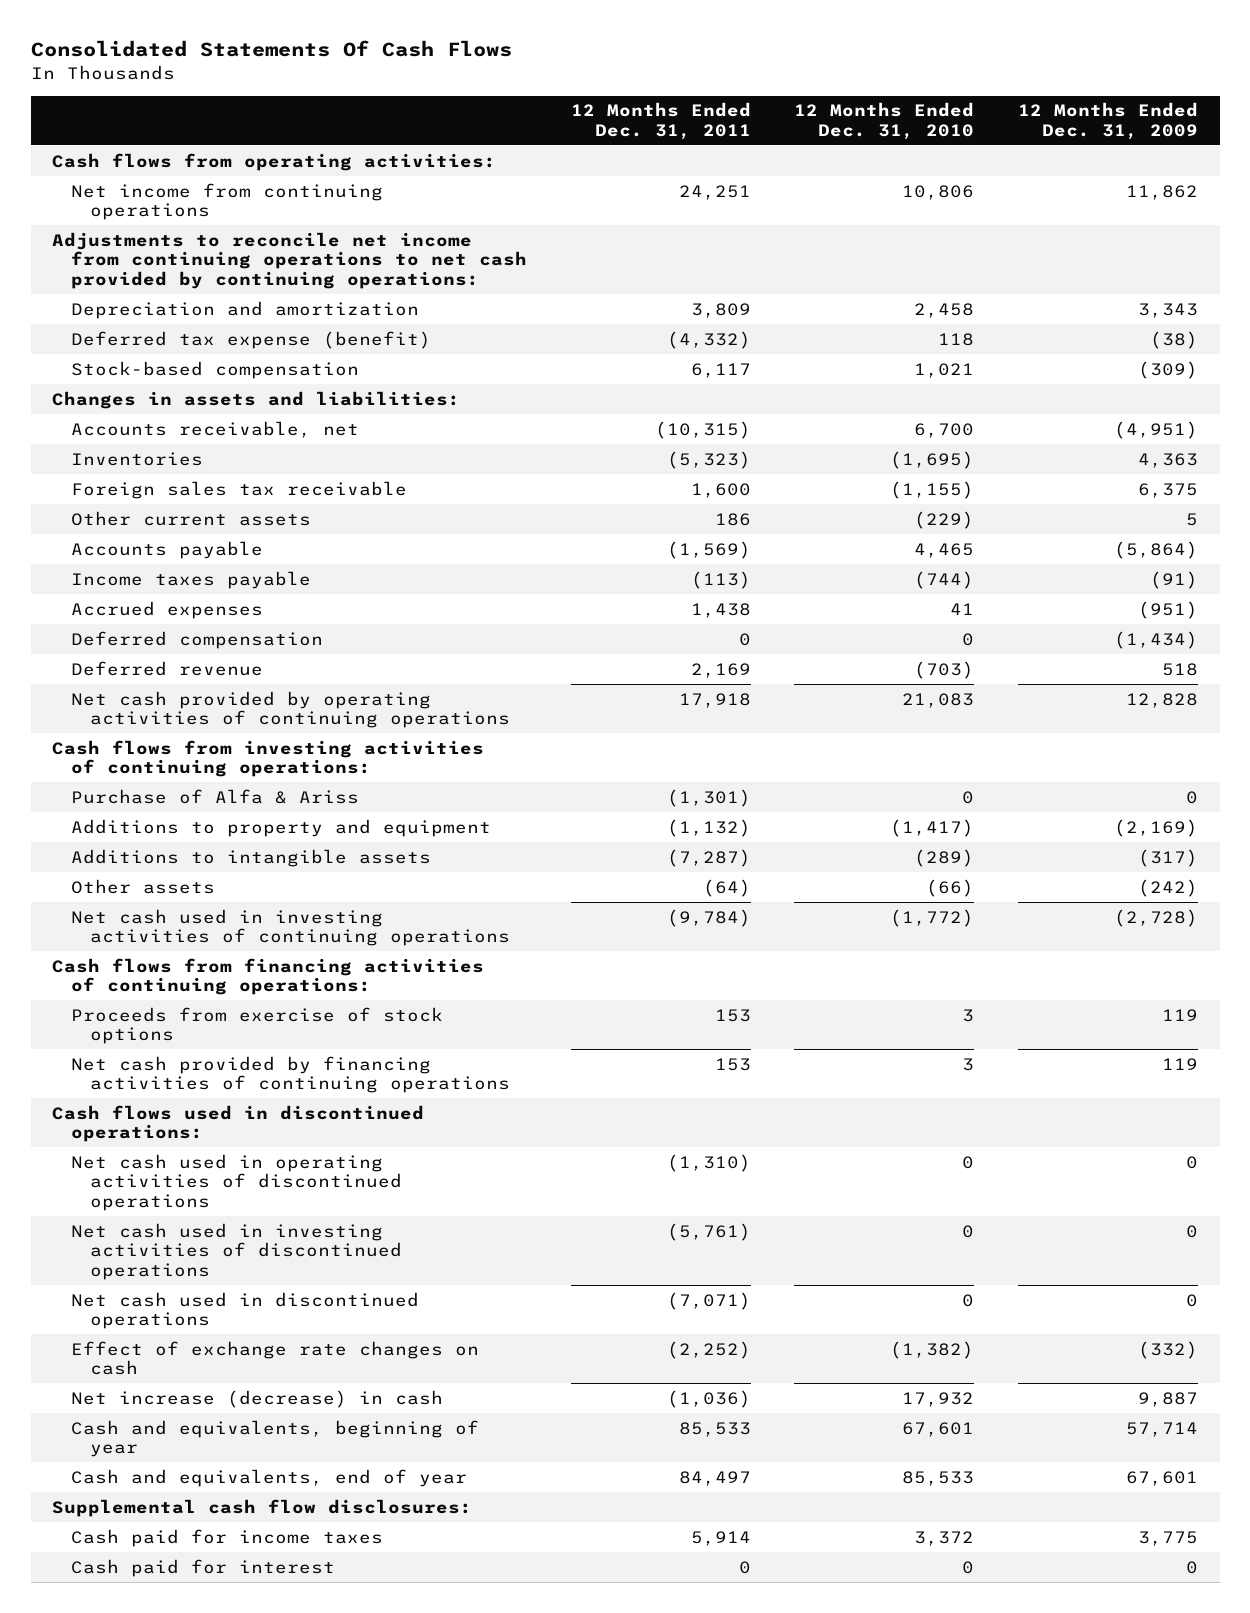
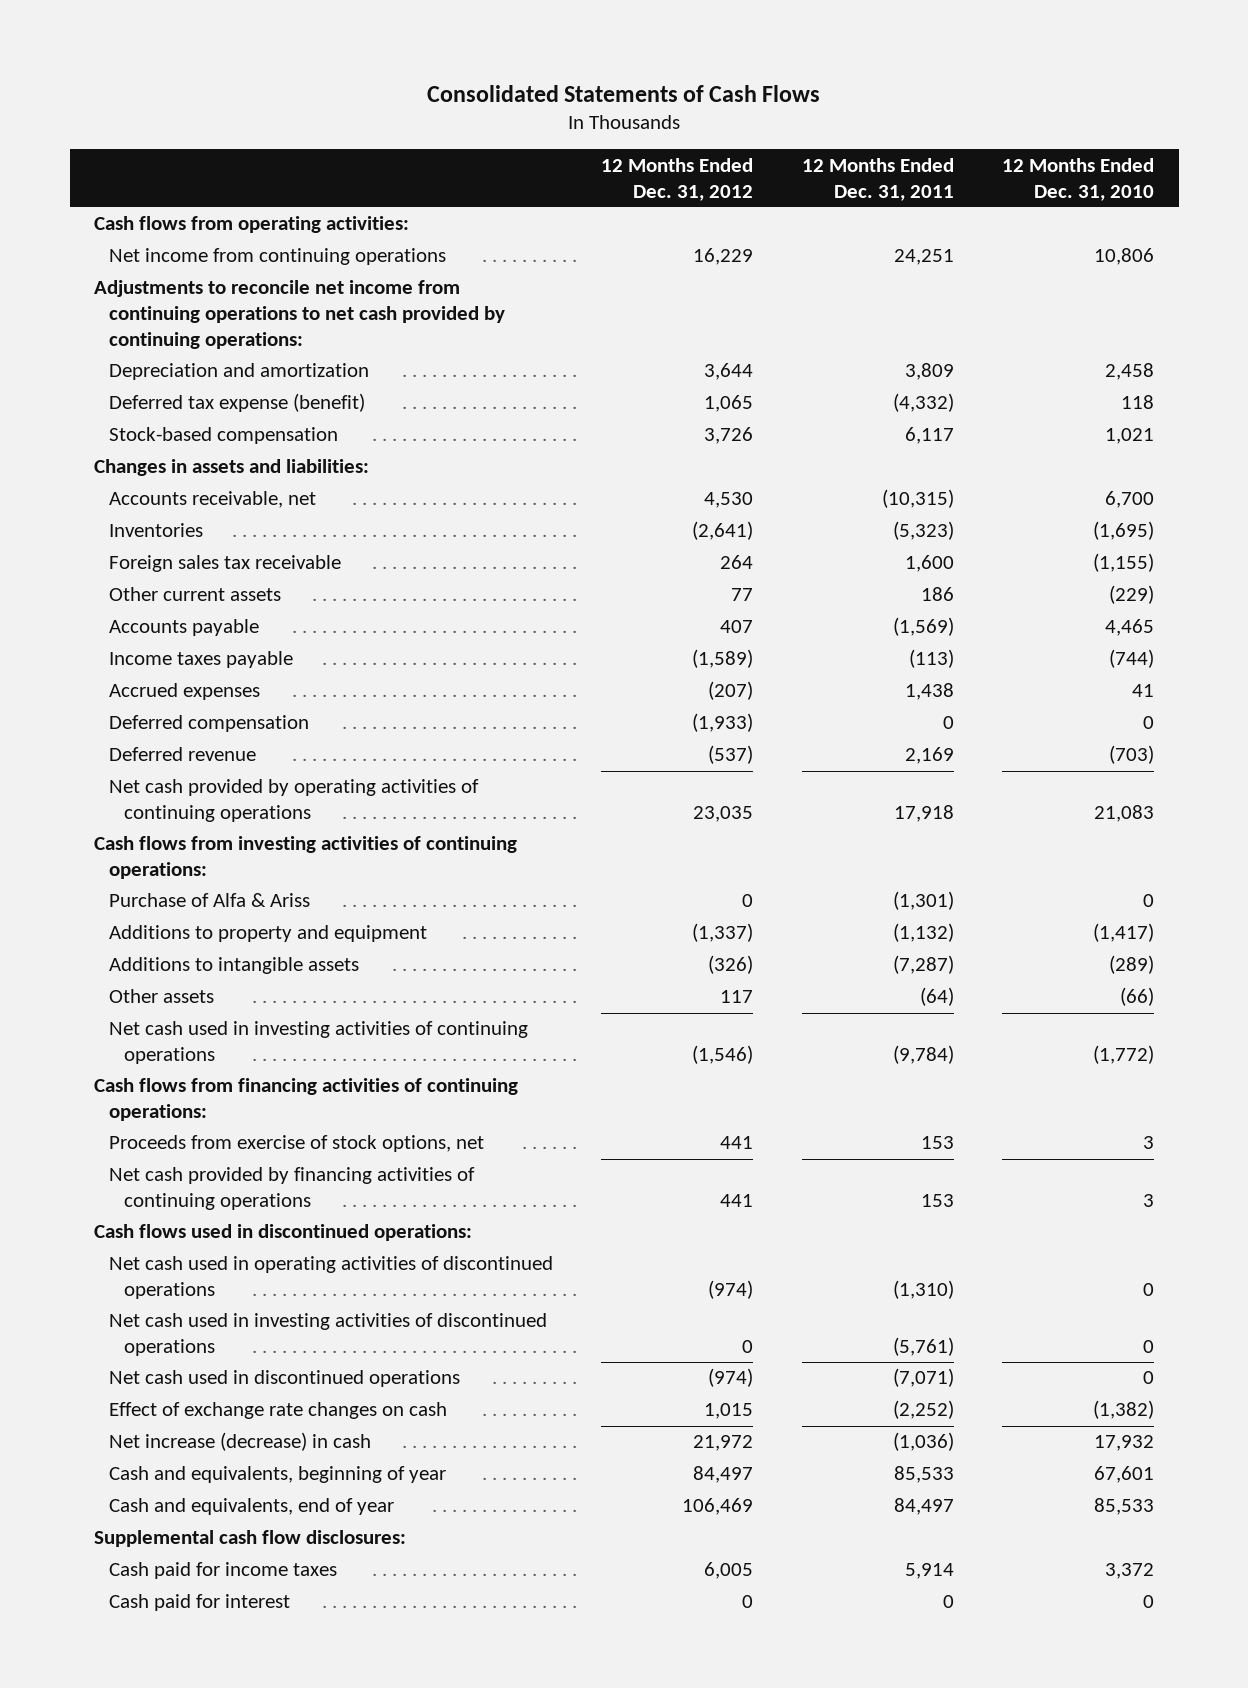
[30,40,512,58] Consolidated Statements Of Cash Flows -> [427,84,821,102] Consolidated Statements of Cash Flows
[1017,102,1198,140] 12 Months Ended Dec. 31, 2009 -> none
none -> [601,157,754,201] 12 Months Ended Dec. 31, 2012
[71,1006,444,1045] Proceeds from exercise of stock options -> [108,1135,484,1153] Proceeds from exercise of stock options, net

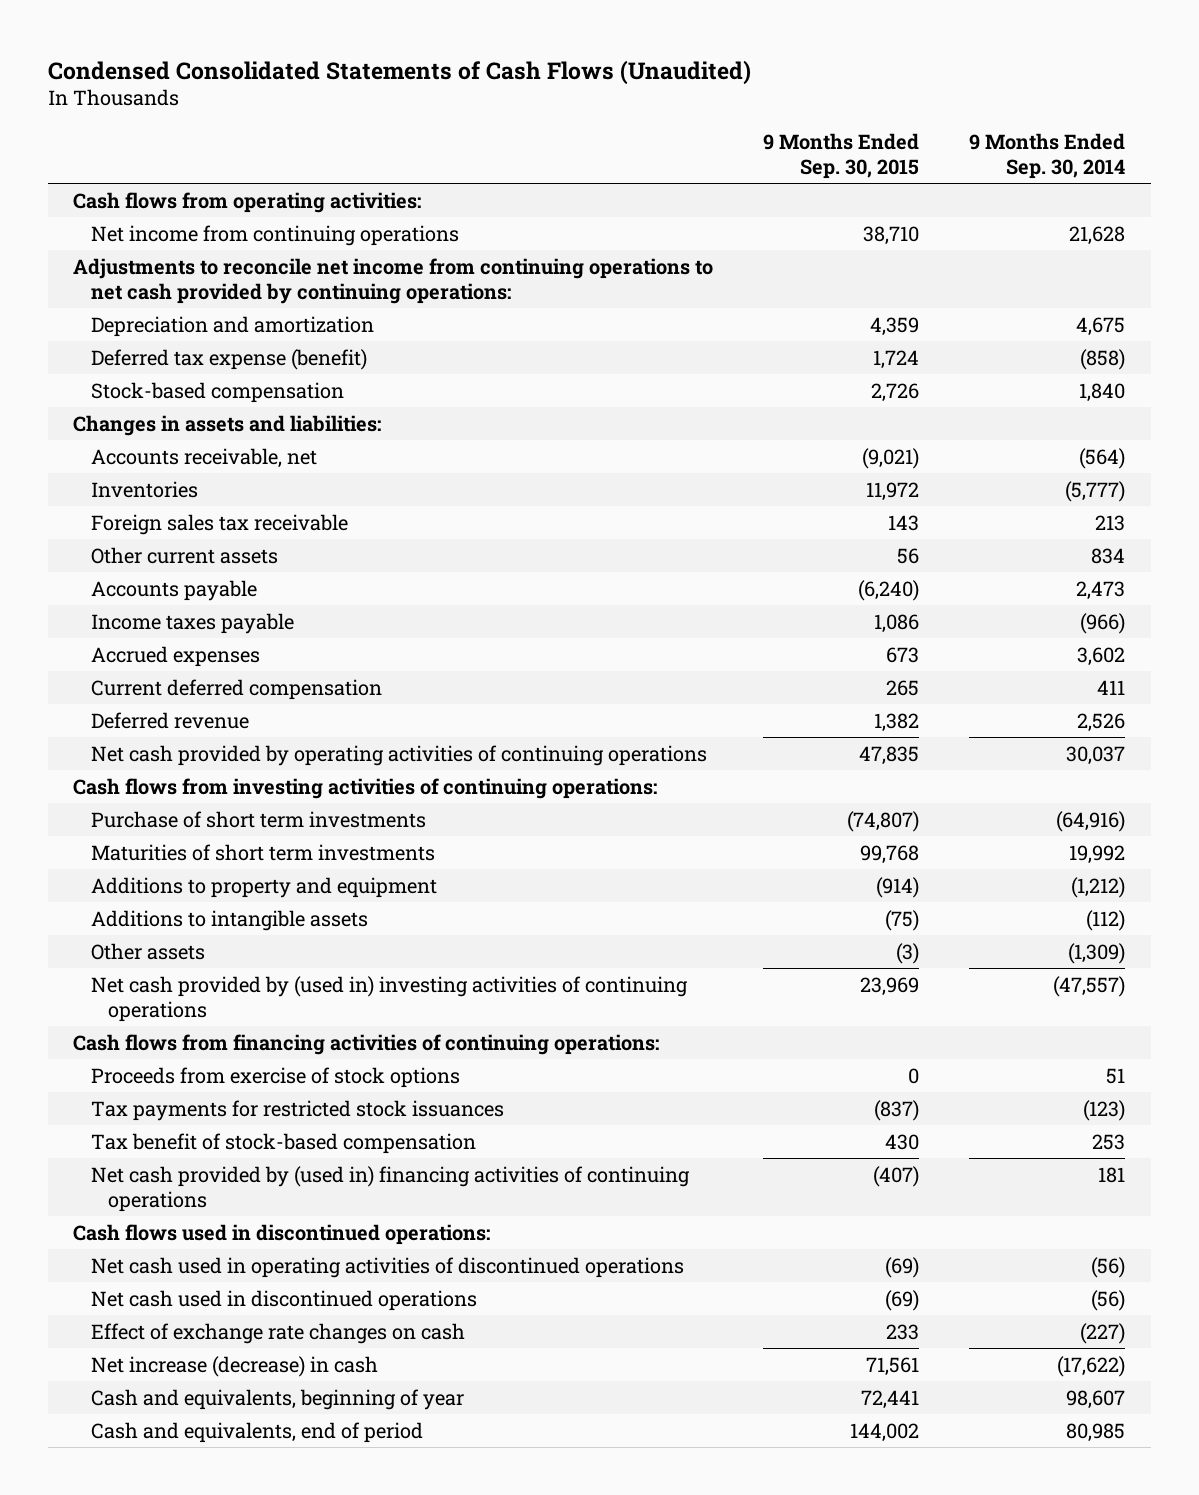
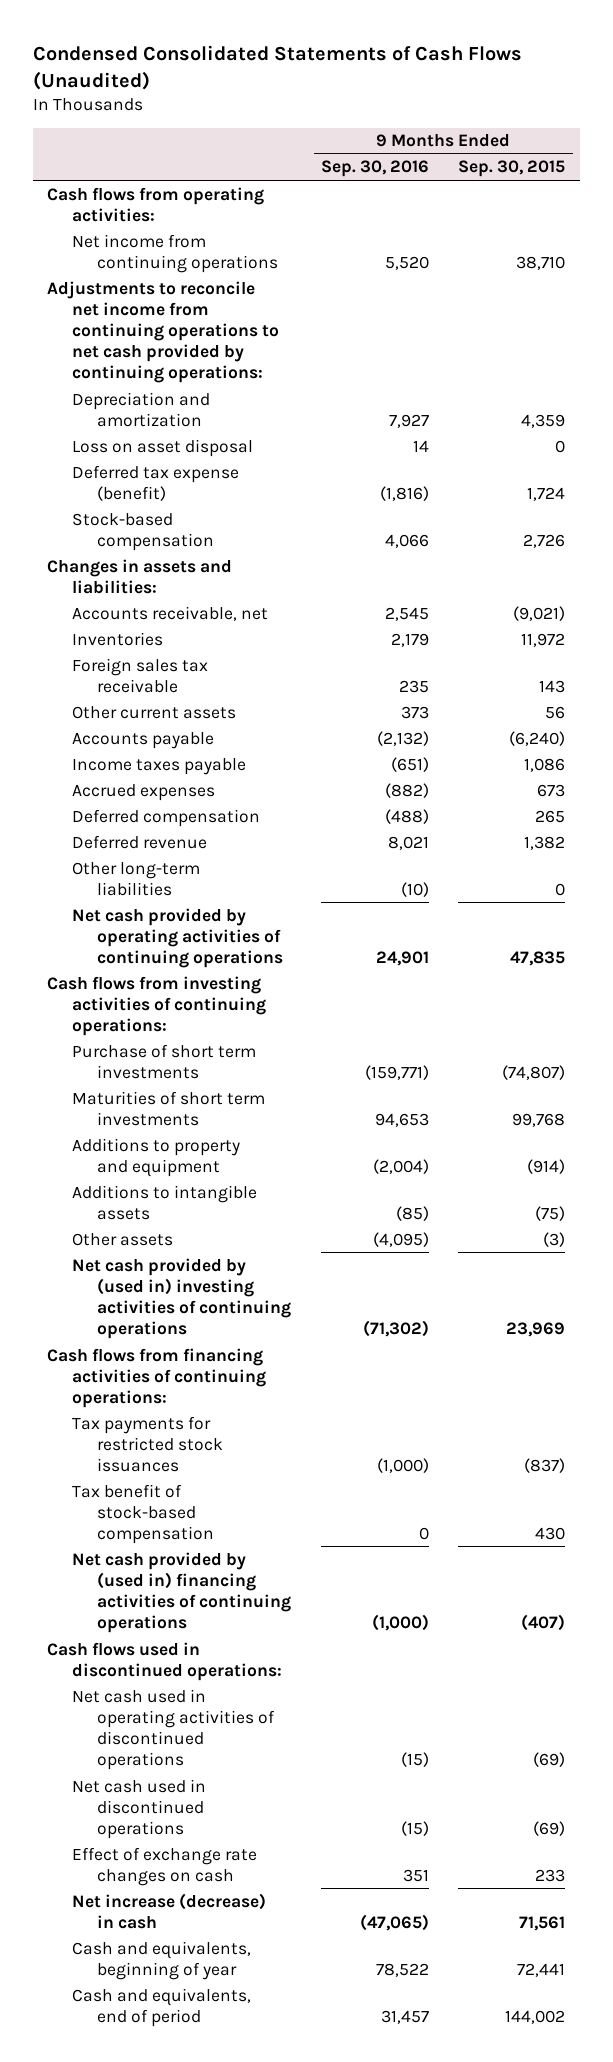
[969,132,1126,179] 9 Months Ended Sep. 30, 2014 -> none
none -> [320,160,429,178] Sep. 30, 2016
none -> [72,438,254,457] Loss on asset disposal
[90,678,382,700] Current deferred compensation -> [72,808,261,827] Deferred compensation
none -> [72,861,201,896] Other long-term liabilities
[90,1066,460,1088] Proceeds from exercise of stock options -> none

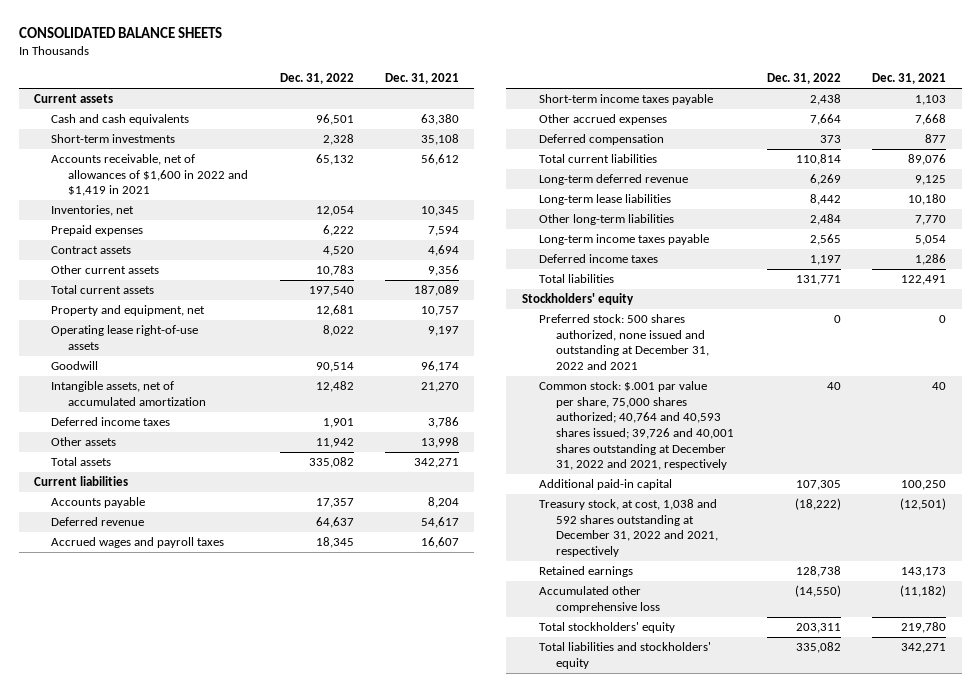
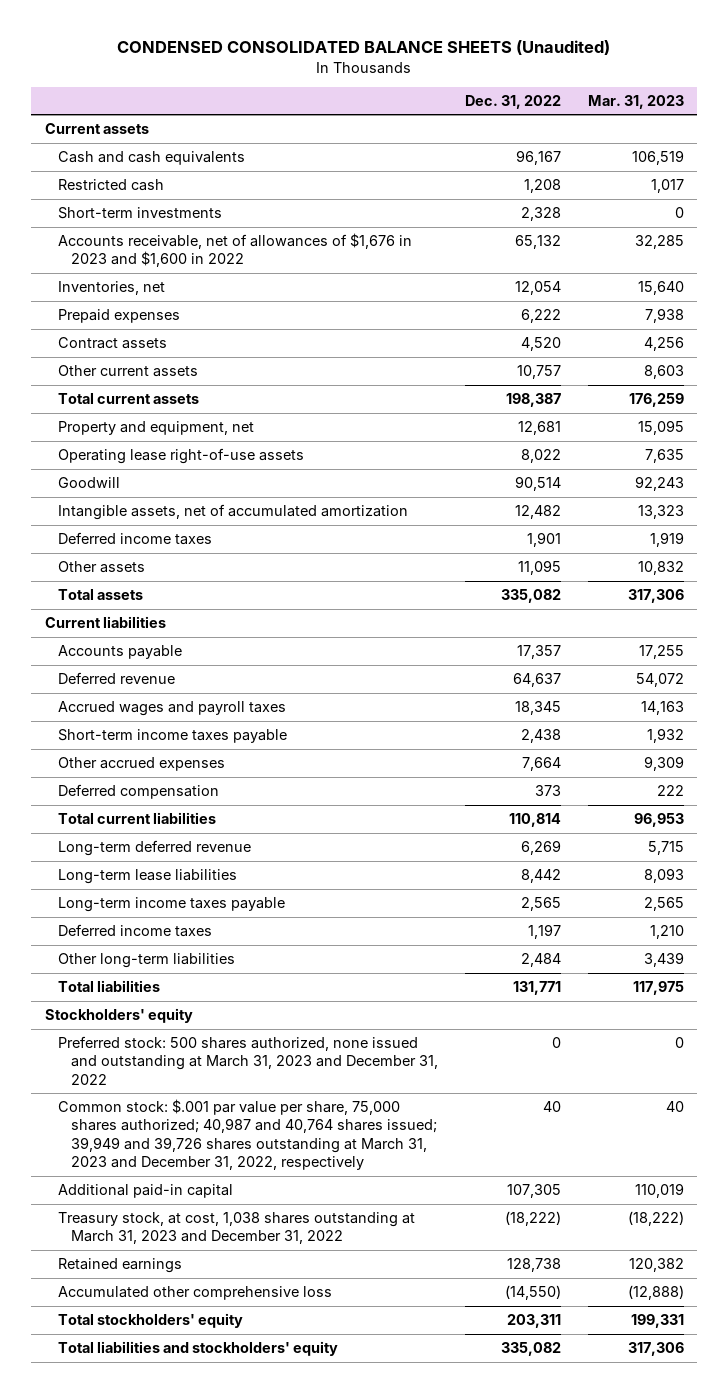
[18,27,222,39] CONSOLIDATED BALANCE SHEETS -> [117,40,611,56] CONDENSED CONSOLIDATED BALANCE SHEETS (Unaudited)
[384,73,459,85] Dec. 31, 2021 -> none
none -> [587,94,684,109] Mar. 31, 2023
[315,114,354,126] 96,501 -> [515,149,561,165] 96,167
none -> [57,178,164,191] Restricted cash
[51,154,249,197] Accounts receivable, net of allowances of $1,600 in 2022 and $1,419 in 2021 -> [57,232,412,268] Accounts receivable, net of allowances of $1,676 in 2023 and $1,600 in 2022
[315,265,354,277] 10,783 -> [516,364,561,379] 10,757
[308,286,354,297] 197,540 -> [505,392,561,407] 198,387
[315,438,354,449] 11,942 -> [517,559,561,575] 11,095
[538,214,674,226] Other long-term liabilities -> [57,952,235,968] Other long-term liabilities
[538,314,709,371] Preferred stock: 500 shares authorized, none issued and outstanding at December 31, 2022 and 2021 -> [57,1035,438,1085] Preferred stock: 500 shares authorized, none issued and outstanding at March 31, 2023 and December 31, 2022
[538,381,734,471] Common stock: $.001 par value per share, 75,000 shares authorized; 40,764 and 40,593 shares issued; 39,726 and 40,001 shares outstanding at December 31, 2022 and 2021, respectively -> [57,1098,437,1171] Common stock: $.001 par value per share, 75,000 shares authorized; 40,987 and 40,764 shares issued; 39,949 and 39,726 shares outstanding at March 31, 2023 and December 31, 2022, respectively
[538,499,718,558] Treasury stock, at cost, 1,038 and 592 shares outstanding at December 31, 2022 and 2021, respectively -> [57,1211,415,1245] Treasury stock, at cost, 1,038 shares outstanding at March 31, 2023 and December 31, 2022

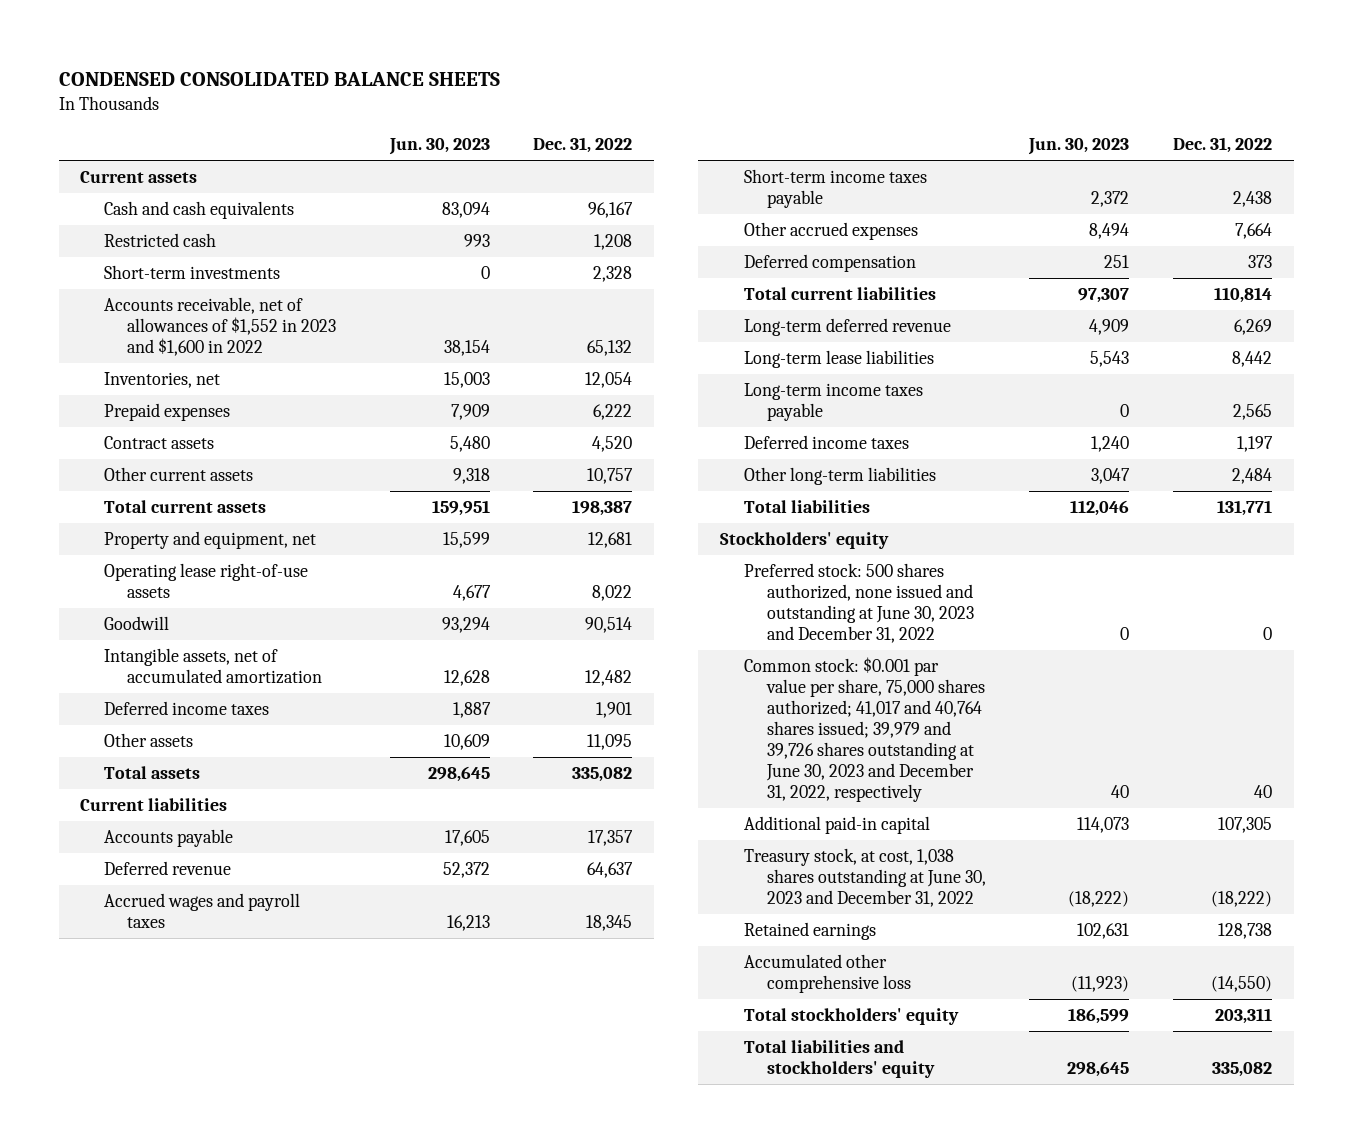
[117,40,611,56] CONDENSED CONSOLIDATED BALANCE SHEETS (Unaudited) -> [58,72,500,87] CONDENSED CONSOLIDATED BALANCE SHEETS
[587,94,684,109] Mar. 31, 2023 -> none
none -> [388,138,490,156] Jun. 30, 2023
[57,232,412,268] Accounts receivable, net of allowances of $1,676 in 2023 and $1,600 in 2022 -> [103,297,337,357] Accounts receivable, net of allowances of $1,552 in 2023 and $1,600 in 2022
[57,1035,438,1085] Preferred stock: 500 shares authorized, none issued and outstanding at March 31, 2023 and December 31, 2022 -> [743,563,974,644] Preferred stock: 500 shares authorized, none issued and outstanding at June 30, 2023 and December 31, 2022
[57,1098,437,1171] Common stock: $.001 par value per share, 75,000 shares authorized; 40,987 and 40,764 shares issued; 39,949 and 39,726 shares outstanding at March 31, 2023 and December 31, 2022, respectively -> [743,657,985,802] Common stock: $0.001 par value per share, 75,000 shares authorized; 41,017 and 40,764 shares issued; 39,979 and 39,726 shares outstanding at June 30, 2023 and December 31, 2022, respectively
[57,1211,415,1245] Treasury stock, at cost, 1,038 shares outstanding at March 31, 2023 and December 31, 2022 -> [743,848,986,908] Treasury stock, at cost, 1,038 shares outstanding at June 30, 2023 and December 31, 2022

